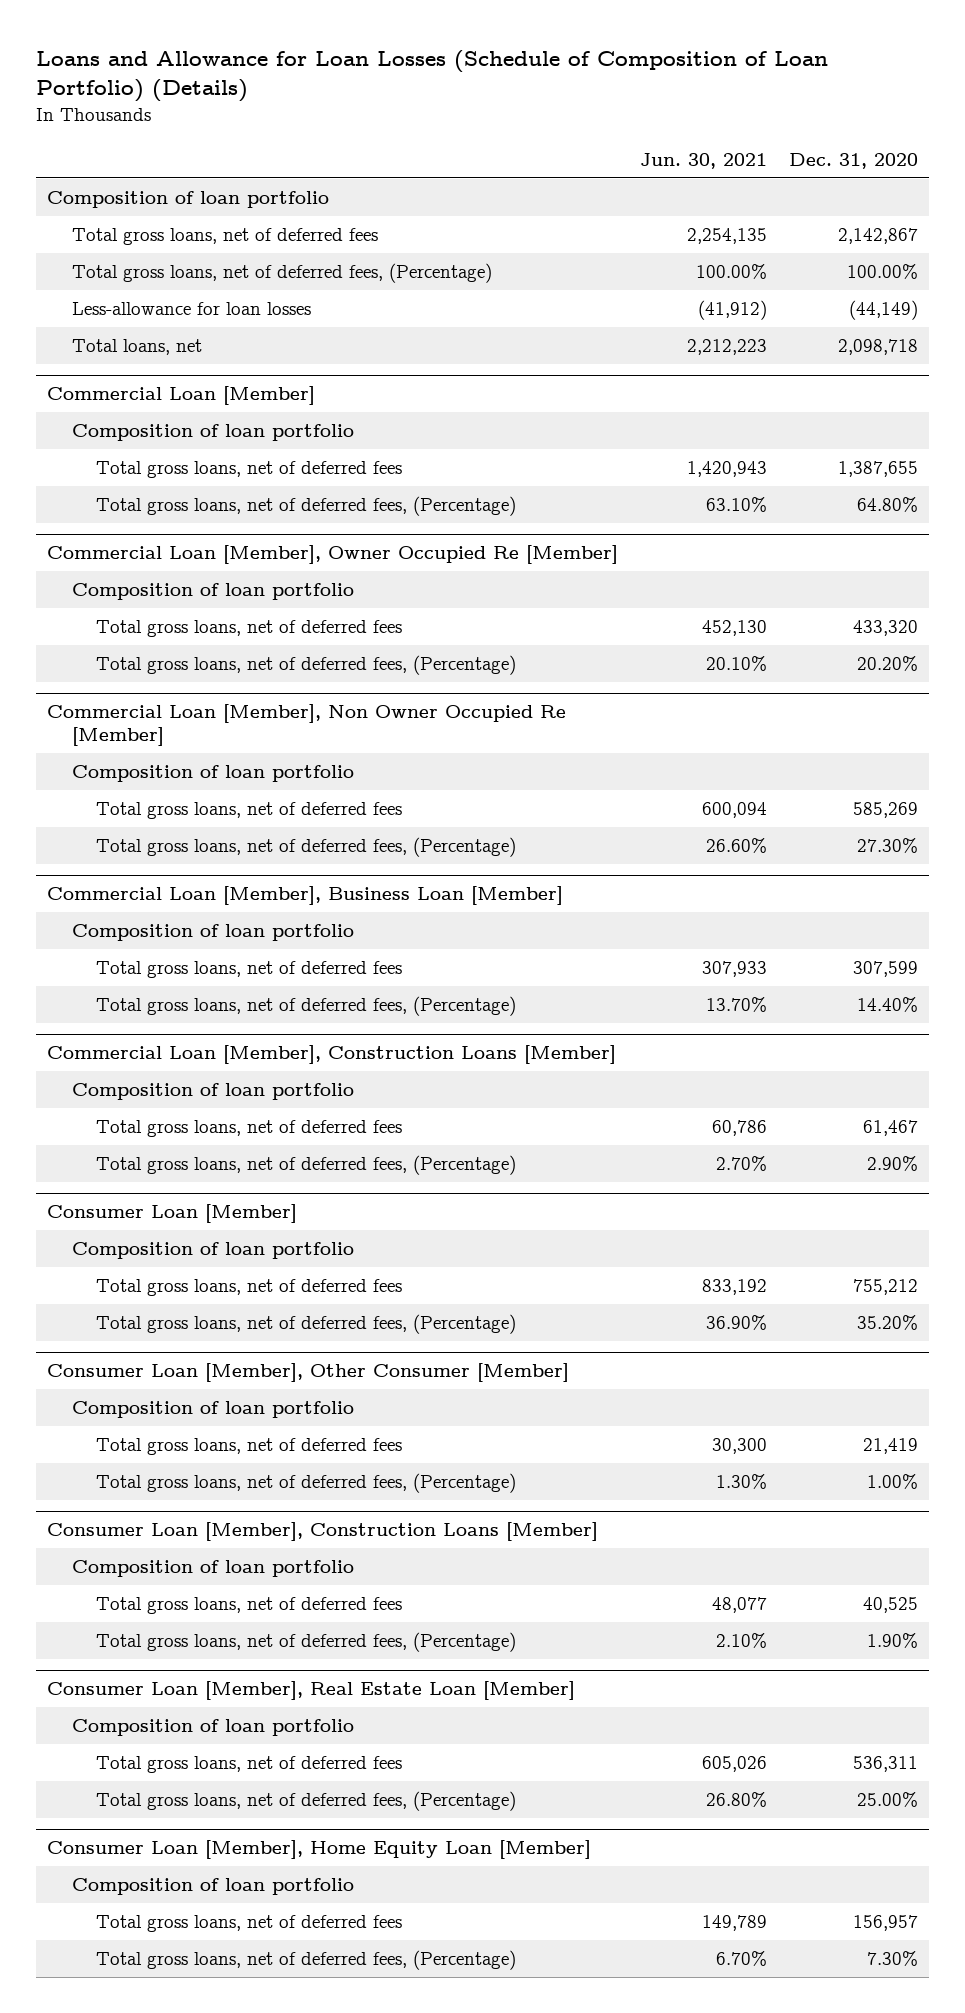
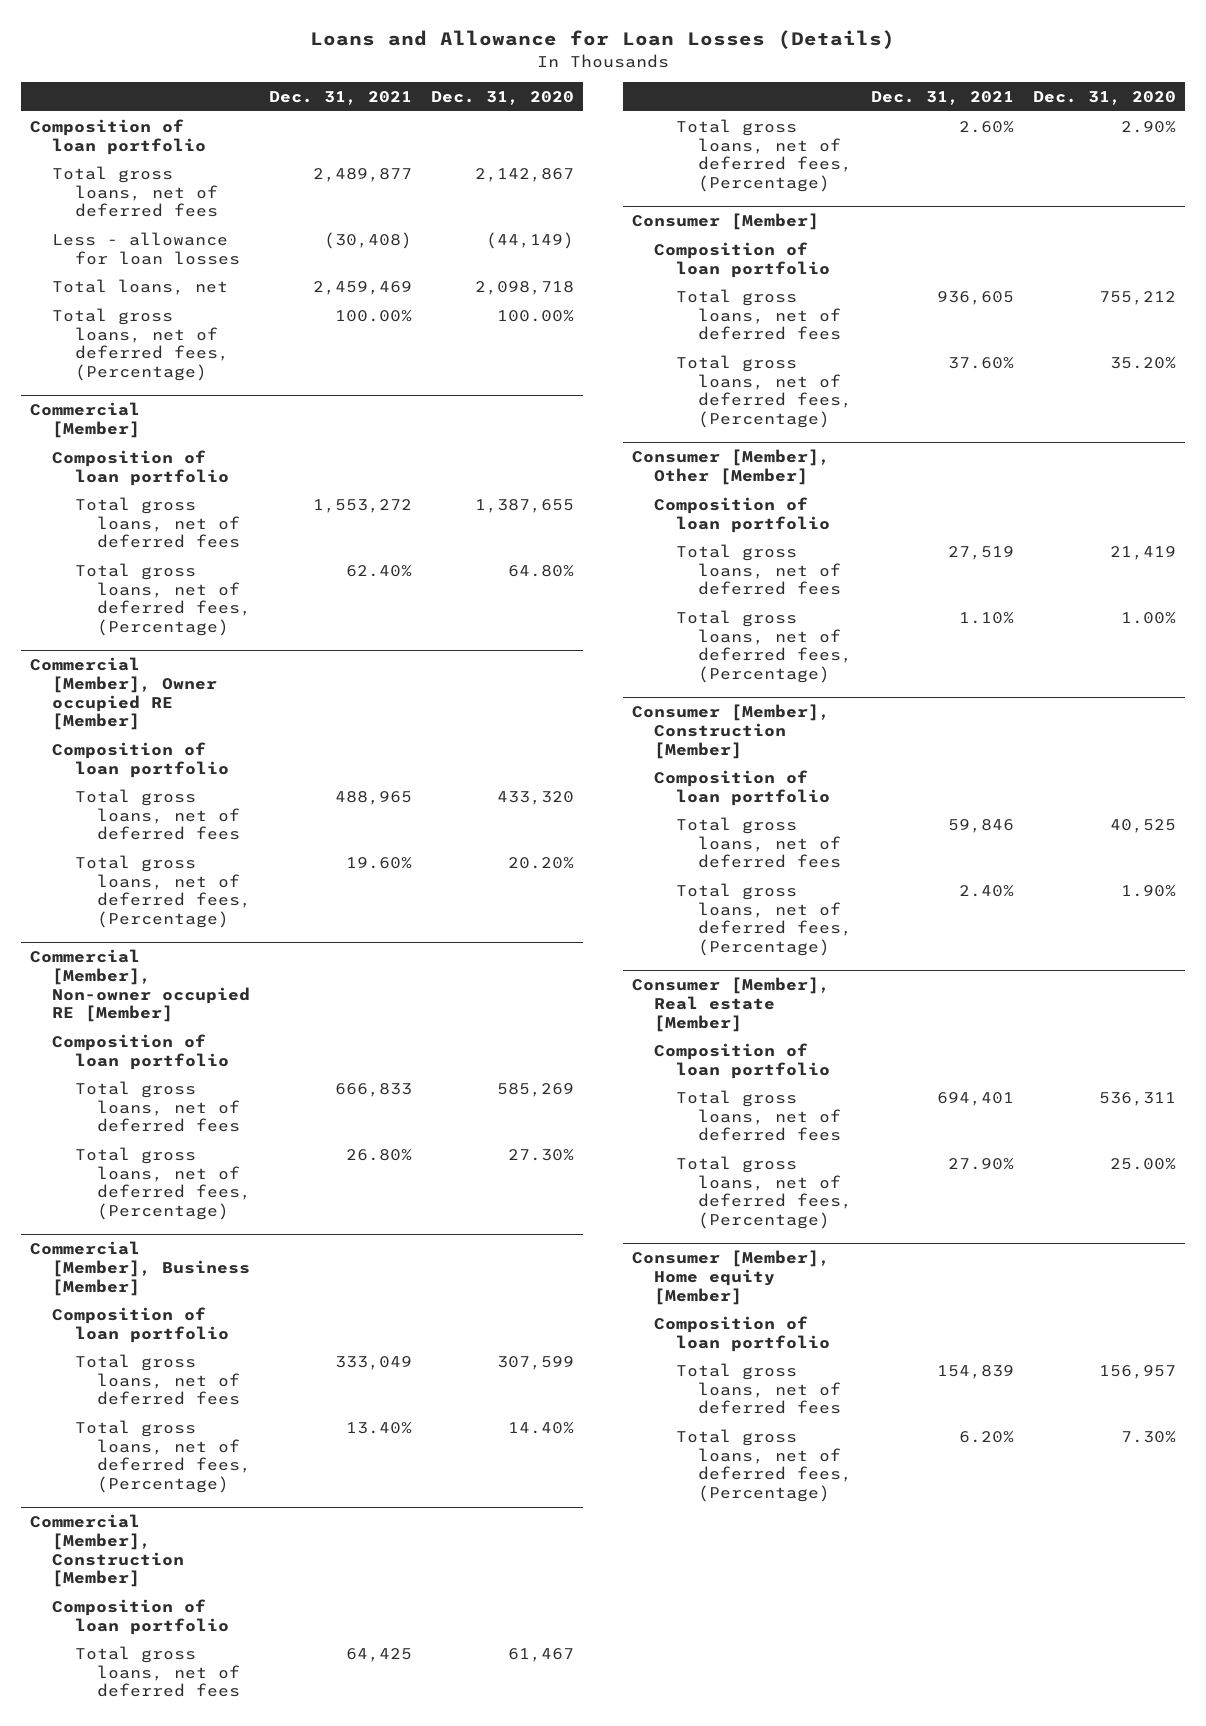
[35,49,828,103] Loans and Allowance for Loan Losses (Schedule of Composition of Loan Portfolio) (Details) -> [310,30,896,50] Loans and Allowance for Loan Losses (Details)
[640,152,768,169] Jun. 30, 2021 -> none
none -> [269,91,413,106] Dec. 31, 2021
[71,302,311,316] Less-allowance for loan losses -> [52,231,240,265] Less - allowance for loan losses
[71,263,492,284] Total gross loans, net of deferred fees, (Percentage) -> [52,307,229,381] Total gross loans, net of deferred fees, (Percentage)
[46,386,315,406] Commercial Loan [Member] -> [30,402,141,438] Commercial [Member]
[46,545,618,565] Commercial Loan [Member], Owner Occupied Re [Member] -> [30,657,218,731] Commercial [Member], Owner occupied RE [Member]
[46,704,566,747] Commercial Loan [Member], Non Owner Occupied Re [Member] -> [30,949,251,1023] Commercial [Member], Non-owner occupied RE [Member]
[46,886,563,906] Commercial Loan [Member], Business Loan [Member] -> [30,1241,251,1296] Commercial [Member], Business [Member]
[46,1045,616,1065] Commercial Loan [Member], Construction Loans [Member] -> [30,1514,185,1588] Commercial [Member], Construction [Member]
[46,1204,297,1224] Consumer Loan [Member] -> [631,213,819,231] Consumer [Member]
[46,1363,569,1383] Consumer Loan [Member], Other Consumer [Member] -> [631,449,830,485] Consumer [Member], Other [Member]
[46,1522,598,1542] Consumer Loan [Member], Construction Loans [Member] -> [631,704,830,759] Consumer [Member], Construction [Member]
[46,1681,575,1701] Consumer Loan [Member], Real Estate Loan [Member] -> [631,977,830,1032] Consumer [Member], Real estate [Member]
[46,1840,591,1860] Consumer Loan [Member], Home Equity Loan [Member] -> [631,1250,830,1305] Consumer [Member], Home equity [Member]

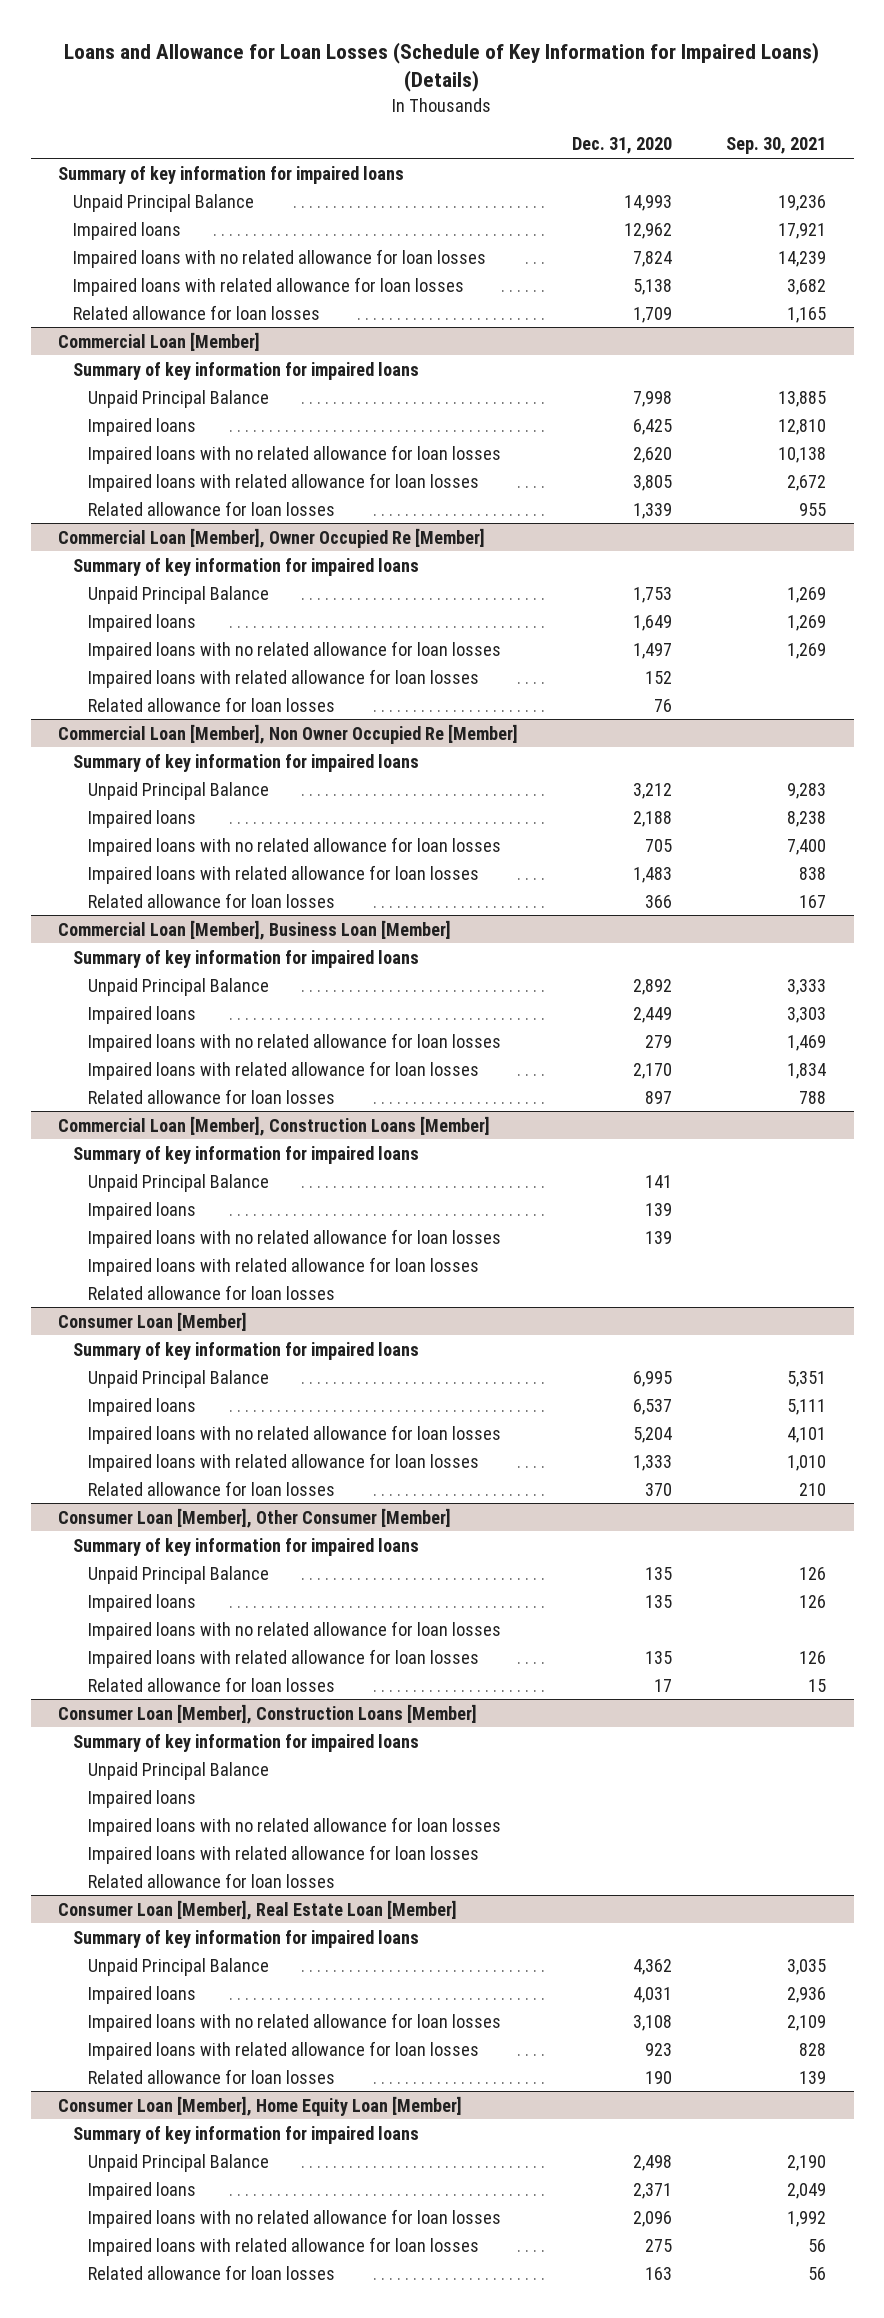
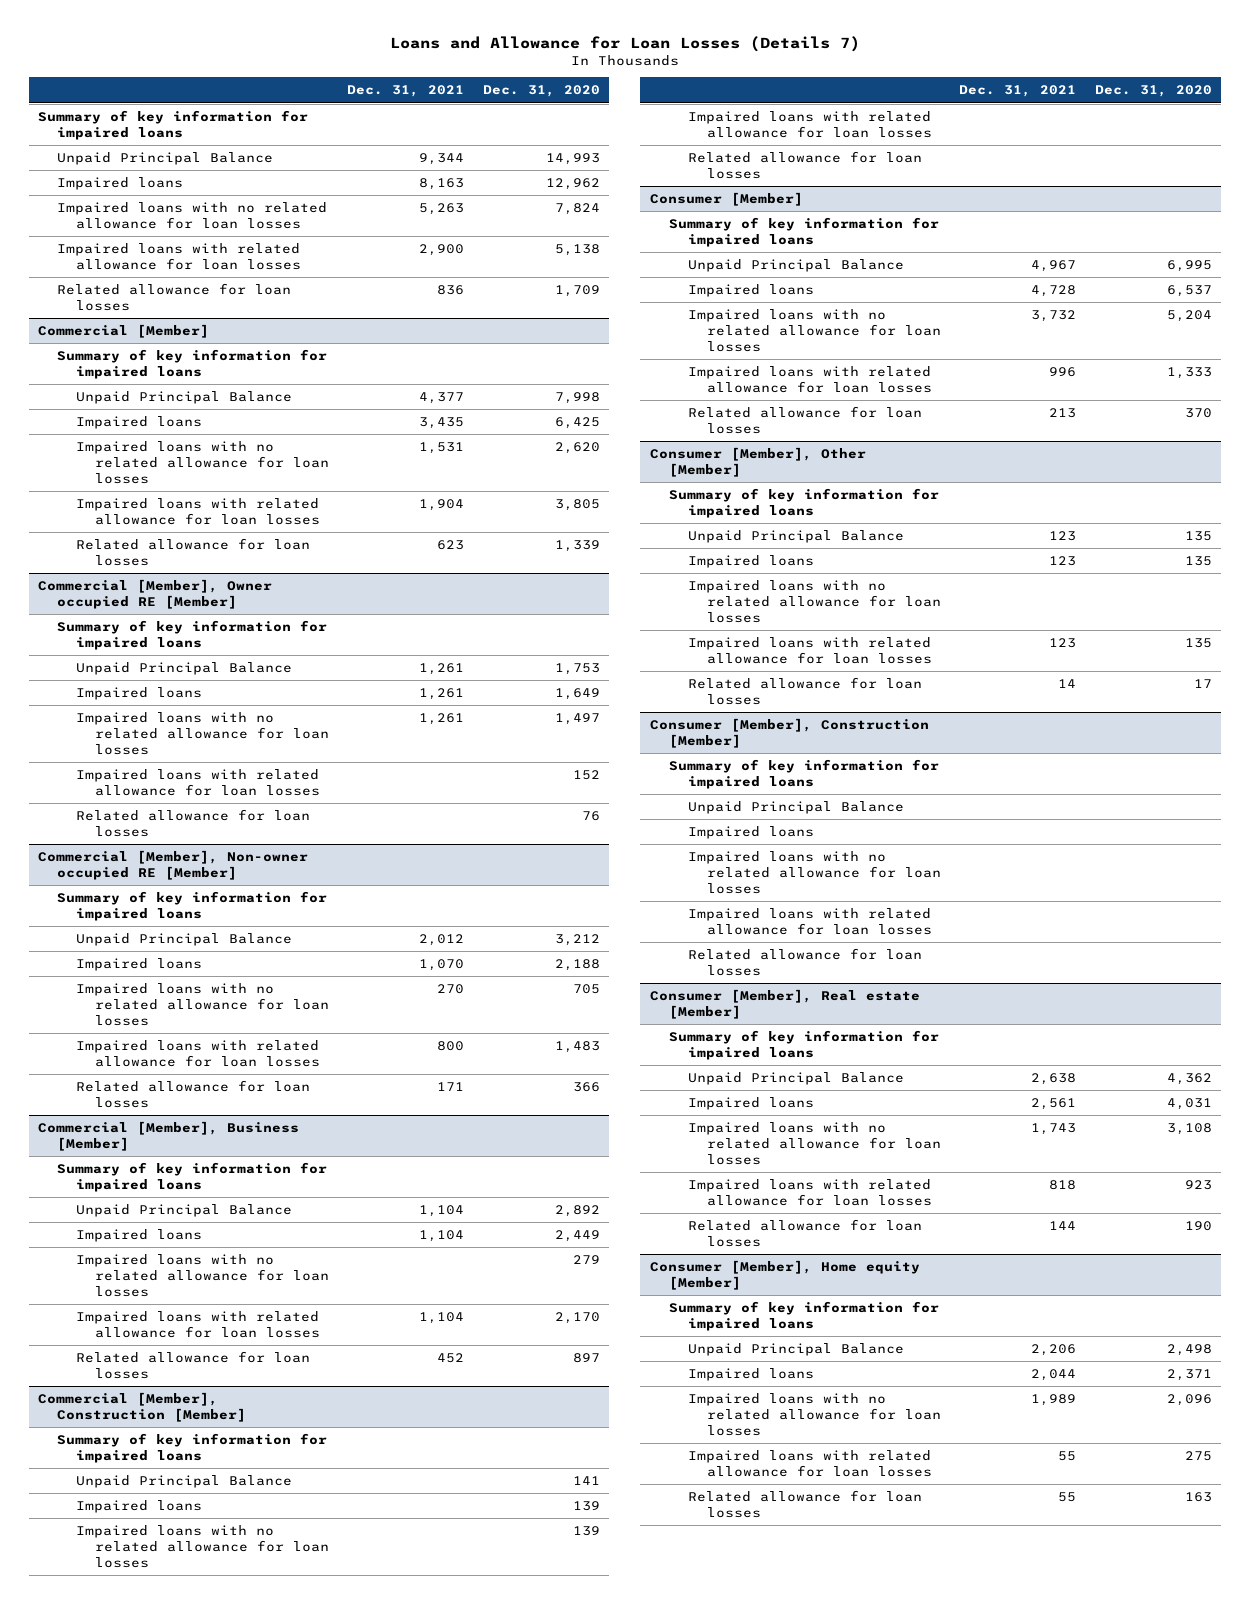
[64,41,820,93] Loans and Allowance for Loan Losses (Schedule of Key Information for Impaired Loans) (Details) -> [389,35,860,52] Loans and Allowance for Loan Losses (Details 7)
[726,137,827,155] Sep. 30, 2021 -> none
none -> [347,85,465,98] Dec. 31, 2021
[57,331,260,351] Commercial Loan [Member] -> [37,323,209,338] Commercial [Member]
[57,527,485,548] Commercial Loan [Member], Owner Occupied Re [Member] -> [37,578,272,609] Commercial [Member], Owner occupied RE [Member]
[57,723,518,744] Commercial Loan [Member], Non Owner Occupied Re [Member] -> [37,849,308,880] Commercial [Member], Non-owner occupied RE [Member]
[57,919,451,940] Commercial Loan [Member], Business Loan [Member] -> [37,1120,299,1151] Commercial [Member], Business [Member]
[57,1115,490,1136] Commercial Loan [Member], Construction Loans [Member] -> [37,1391,246,1422] Commercial [Member], Construction [Member]
[57,1311,247,1331] Consumer Loan [Member] -> [649,191,803,206] Consumer [Member]
[57,1507,451,1528] Consumer Loan [Member], Other Consumer [Member] -> [649,446,866,477] Consumer [Member], Other [Member]
[57,1703,477,1724] Consumer Loan [Member], Construction Loans [Member] -> [649,717,929,748] Consumer [Member], Construction [Member]
[57,1899,457,1920] Consumer Loan [Member], Real Estate Loan [Member] -> [649,988,920,1019] Consumer [Member], Real estate [Member]
[57,2095,462,2116] Consumer Loan [Member], Home Equity Loan [Member] -> [649,1259,920,1290] Consumer [Member], Home equity [Member]

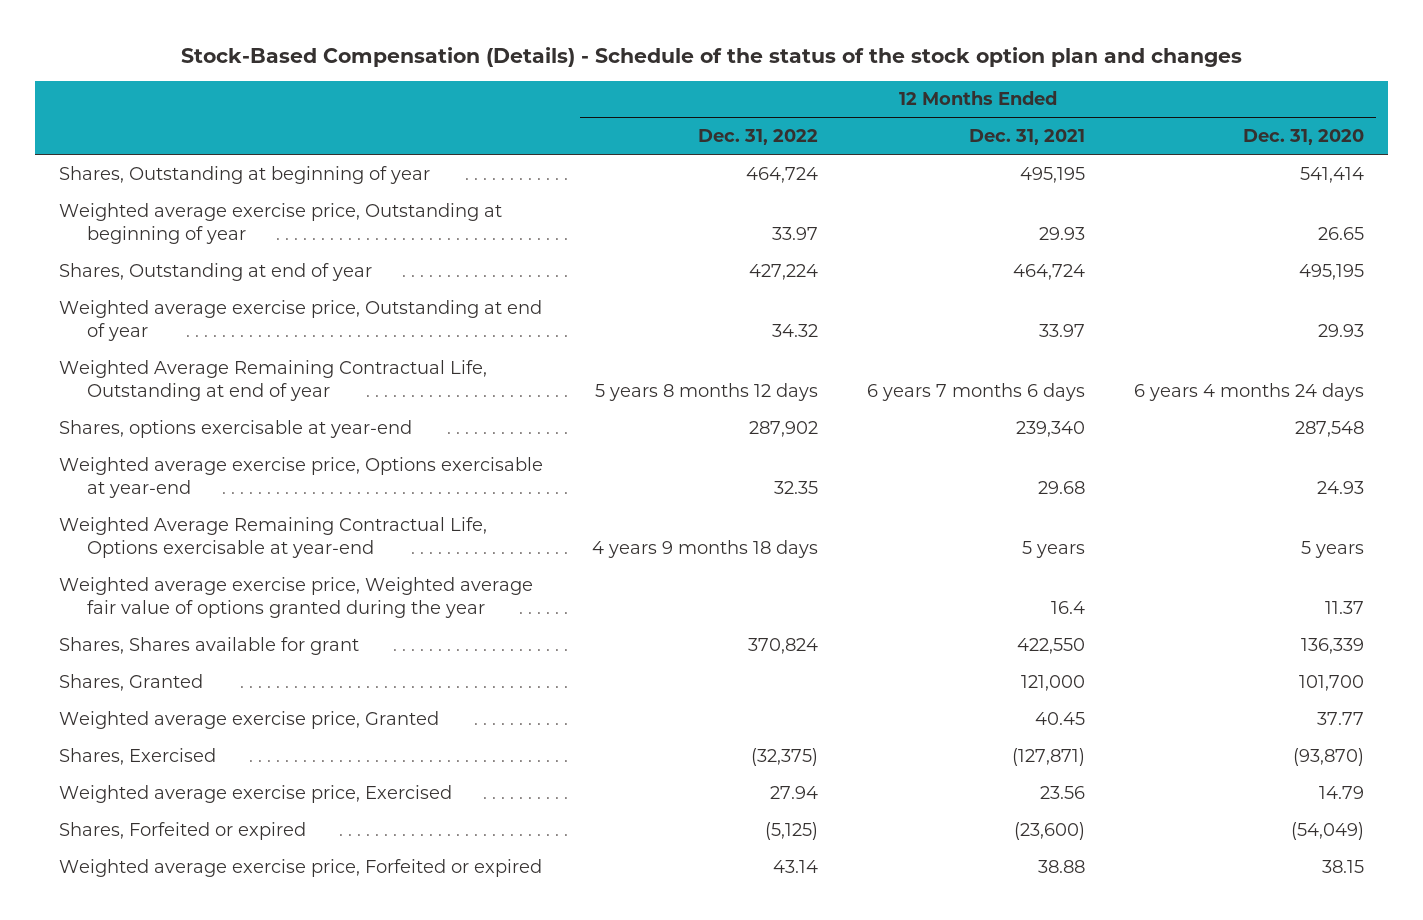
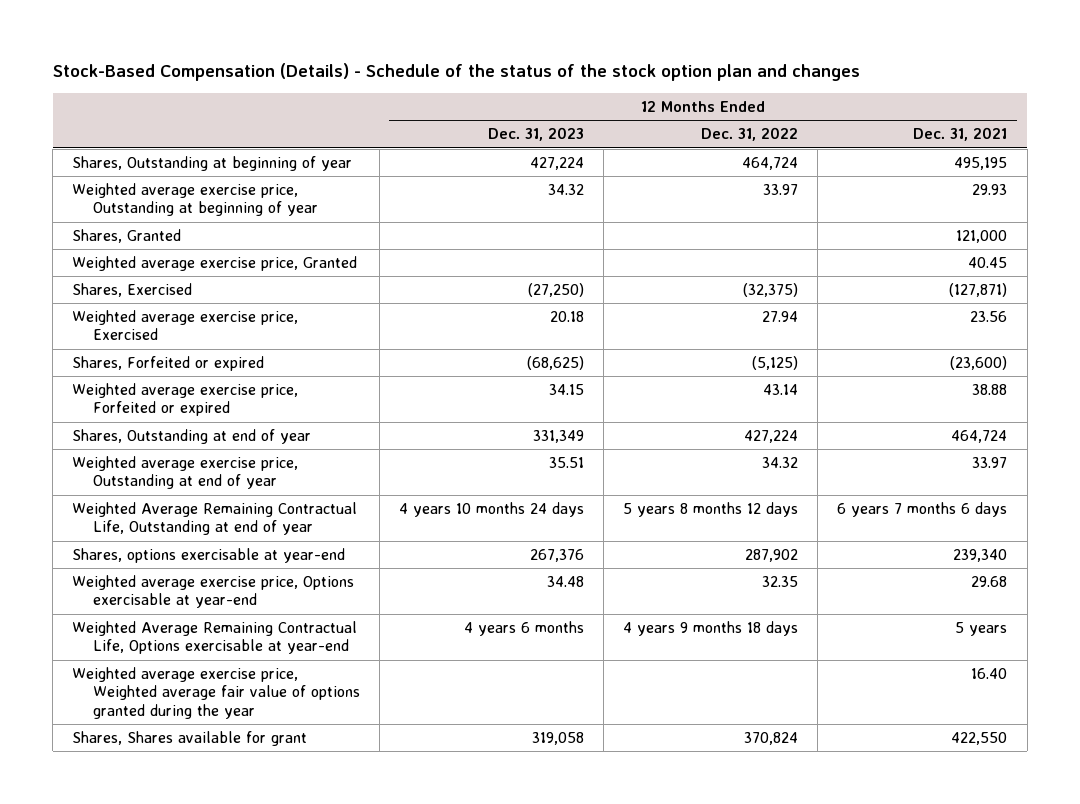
[1242,129,1364,146] Dec. 31, 2020 -> none
none -> [487,127,584,142] Dec. 31, 2023
[59,673,204,691] Shares, Granted -> [72,229,182,244] Shares, Granted
[59,710,440,729] Weighted average exercise price, Granted -> [72,256,358,272] Weighted average exercise price, Granted
[59,747,217,765] Shares, Exercised -> [72,283,193,298] Shares, Exercised
[59,784,453,803] Weighted average exercise price, Exercised -> [72,310,299,341] Weighted average exercise price, Exercised
[59,821,307,840] Shares, Forfeited or expired -> [72,356,265,372] Shares, Forfeited or expired
[59,858,543,877] Weighted average exercise price, Forfeited or expired -> [72,383,299,417] Weighted average exercise price, Forfeited or expired
[1050,600,1085,614] 16.4 -> [971,668,1008,680] 16.40

